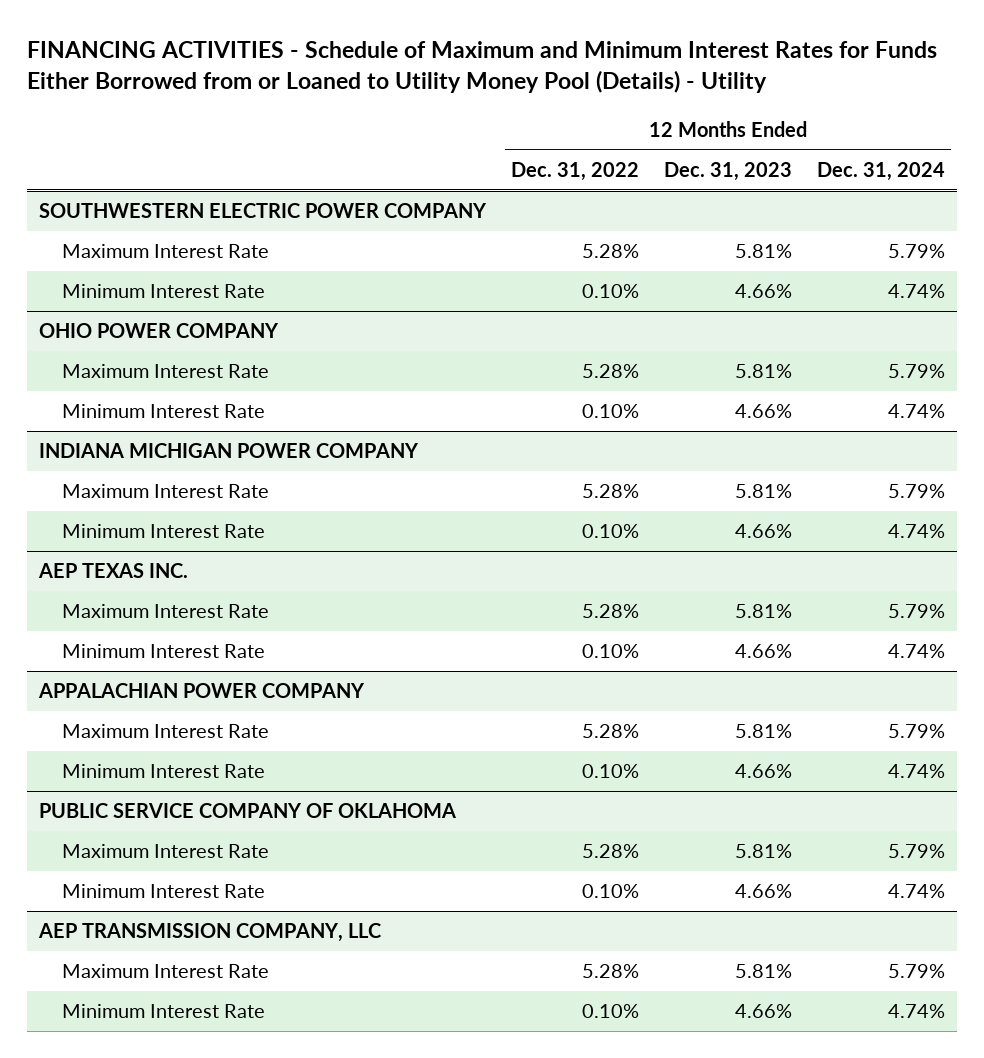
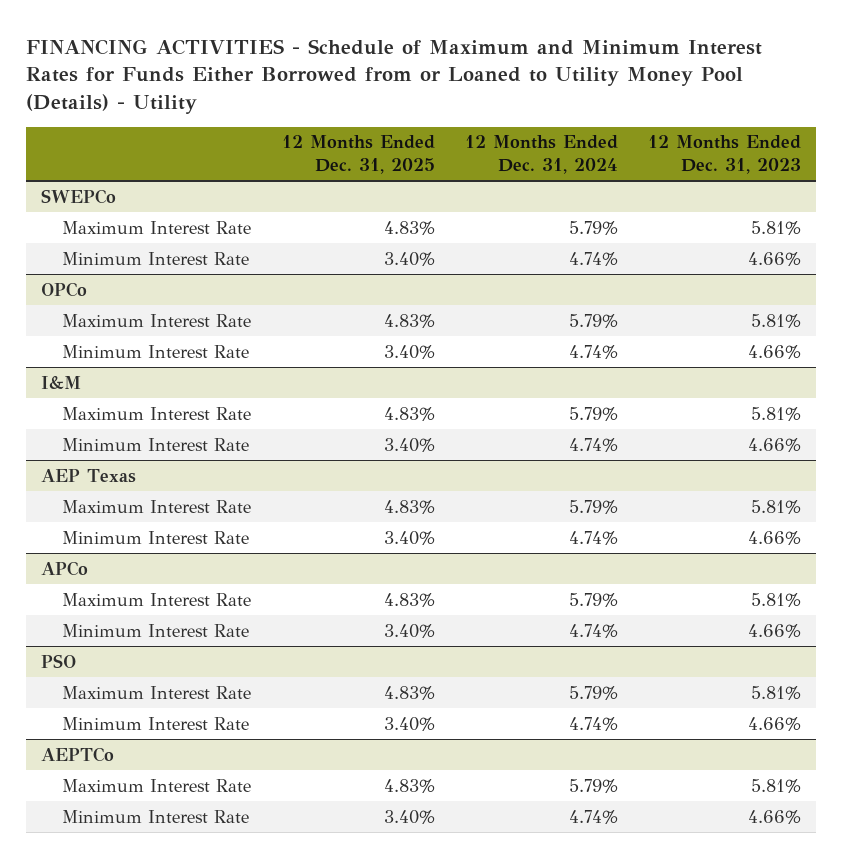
[511,161,640,181] Dec. 31, 2022 -> none
none -> [281,135,435,174] 12 Months Ended Dec. 31, 2025
[39,203,488,219] SOUTHWESTERN ELECTRIC POWER COMPANY -> [41,188,117,204] SWEPCo
[39,323,280,339] OHIO POWER COMPANY -> [41,281,88,297] OPCo
[39,443,420,459] INDIANA MICHIGAN POWER COMPANY -> [41,375,82,389] I&M
[38,563,189,579] AEP TEXAS INC. -> [41,468,137,483] AEP Texas
[38,683,366,699] APPALACHIAN POWER COMPANY -> [41,560,89,576] APCo
[39,803,457,819] PUBLIC SERVICE COMPANY OF OKLAHOMA -> [41,653,77,668] PSO
[38,923,382,943] AEP TRANSMISSION COMPANY, LLC -> [41,746,115,762] AEPTCo

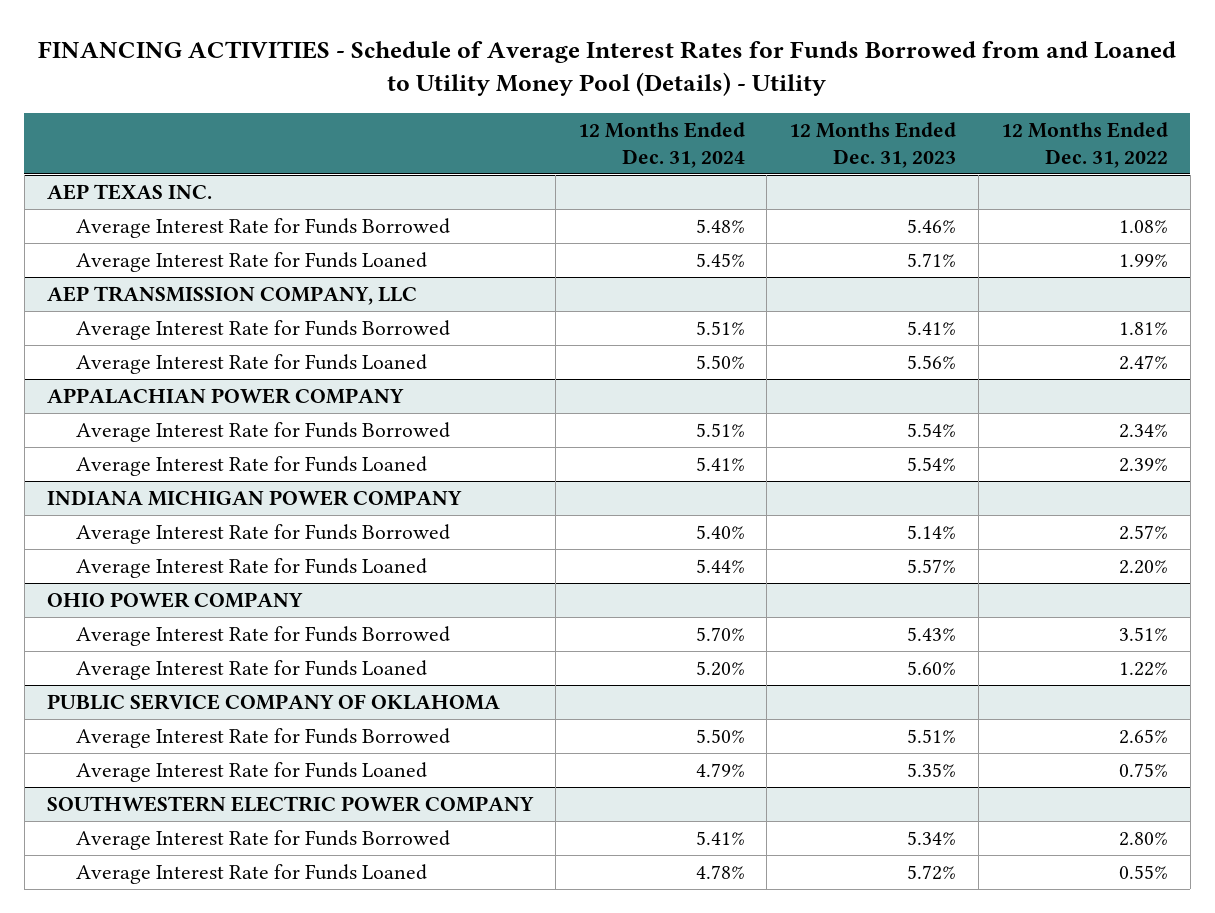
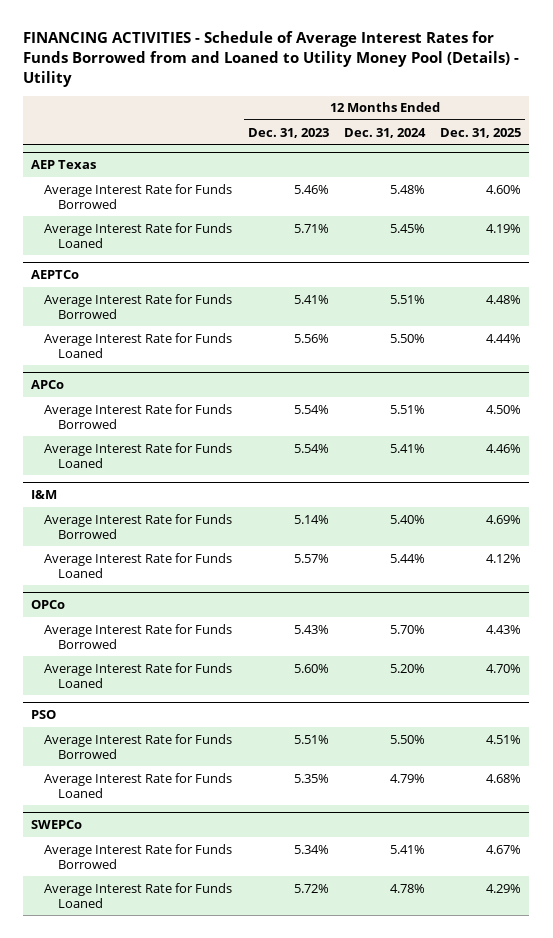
[1000,122,1168,168] 12 Months Ended Dec. 31, 2022 -> none
none -> [440,127,522,138] Dec. 31, 2025
[46,184,212,201] AEP TEXAS INC. -> [31,160,97,170] AEP Texas
[46,286,417,306] AEP TRANSMISSION COMPANY, LLC -> [31,270,80,280] AEPTCo
[46,388,404,405] APPALACHIAN POWER COMPANY -> [31,380,65,390] APCo
[46,490,462,507] INDIANA MICHIGAN POWER COMPANY -> [31,490,58,500] I&M
[46,592,303,609] OHIO POWER COMPANY -> [31,600,66,610] OPCo
[46,694,500,711] PUBLIC SERVICE COMPANY OF OKLAHOMA -> [31,710,57,720] PSO
[46,796,534,813] SOUTHWESTERN ELECTRIC POWER COMPANY -> [31,820,83,830] SWEPCo

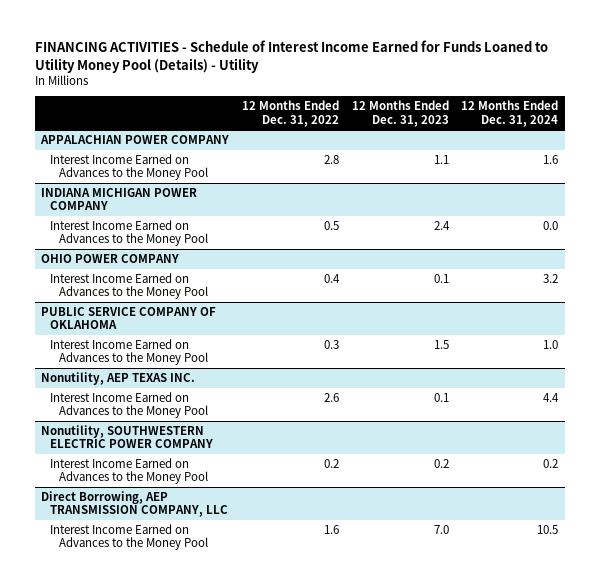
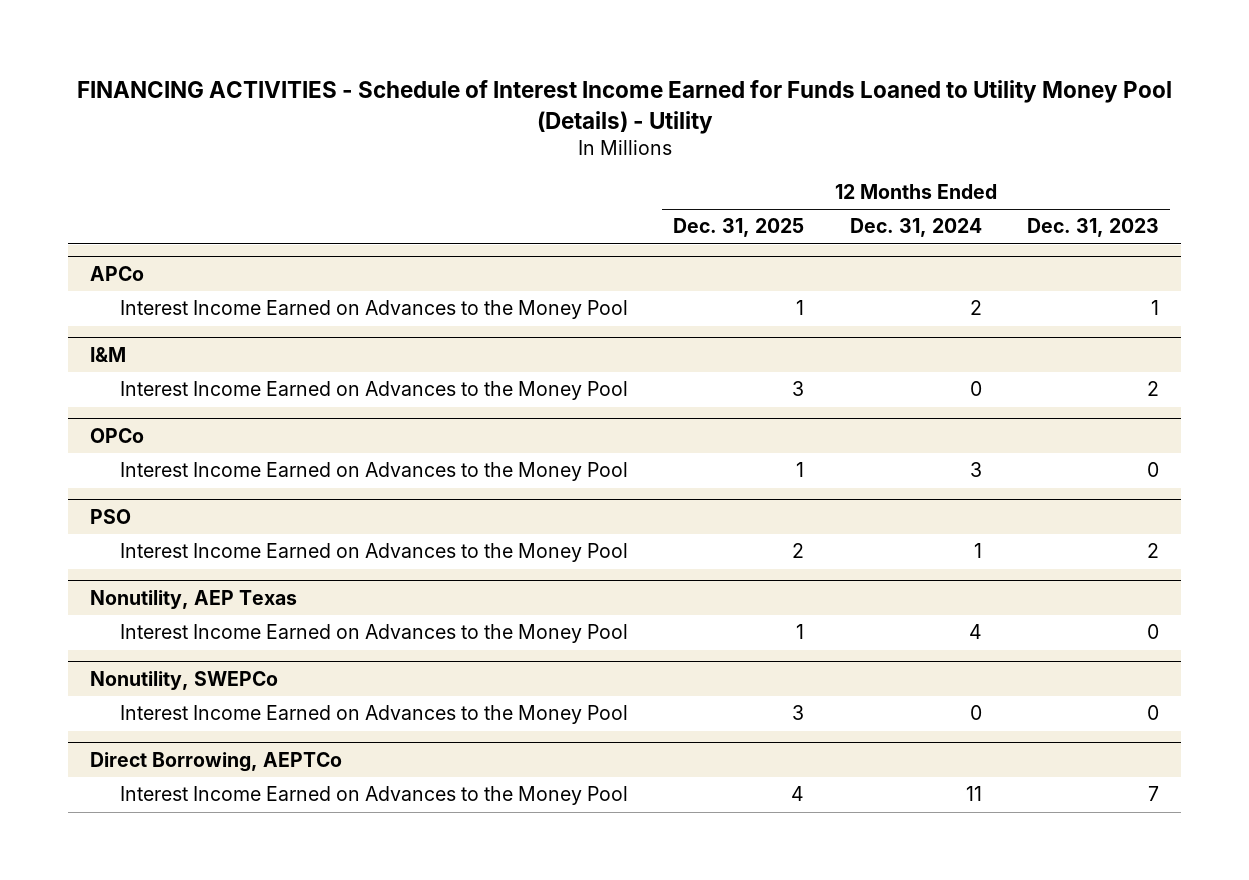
[241,100,339,127] 12 Months Ended Dec. 31, 2022 -> none
none -> [673,218,805,238] Dec. 31, 2025
[41,424,214,449] Nonutility, SOUTHWESTERN ELECTRIC POWER COMPANY -> none
[41,490,229,518] Direct Borrowing, AEP TRANSMISSION COMPANY, LLC -> none
[40,134,230,144] APPALACHIAN POWER COMPANY -> [90,266,145,282] APCo
[433,154,449,164] 1.1 -> [1150,300,1159,316] 1
[543,154,559,164] 1.6 -> [969,300,982,316] 2
[41,187,198,211] INDIANA MICHIGAN POWER COMPANY -> [90,347,127,363] I&M
[433,220,450,230] 2.4 -> [1146,381,1159,397] 2
[543,220,559,230] 0.0 -> [969,381,982,397] 0
[41,253,180,263] OHIO POWER COMPANY -> [90,428,145,444] OPCo
[433,273,449,283] 0.1 -> [1146,462,1159,478] 0
[543,273,559,283] 3.2 -> [969,462,982,478] 3
[41,306,217,330] PUBLIC SERVICE COMPANY OF OKLAHOMA -> [90,509,132,525] PSO
[433,339,449,349] 1.5 -> [1146,543,1159,559] 2
[543,339,559,349] 1.0 -> [973,543,982,559] 1
[41,371,196,385] Nonutility, AEP TEXAS INC. -> [90,590,298,610] Nonutility, AEP Texas
[433,392,449,402] 0.1 -> [1146,624,1159,640] 0
[543,392,560,402] 4.4 -> [968,624,982,640] 4
none -> [90,671,279,691] Nonutility, SWEPCo
[433,458,449,468] 0.2 -> [1146,705,1159,721] 0
[543,458,559,468] 0.2 -> [969,705,982,721] 0
none -> [90,752,343,773] Direct Borrowing, AEPTCo
[433,524,449,534] 7.0 -> [1147,786,1159,802] 7
[537,524,559,534] 10.5 -> [965,786,982,802] 11

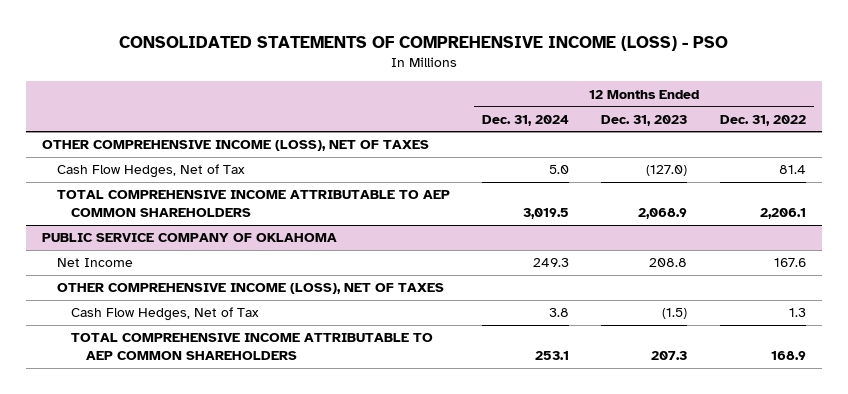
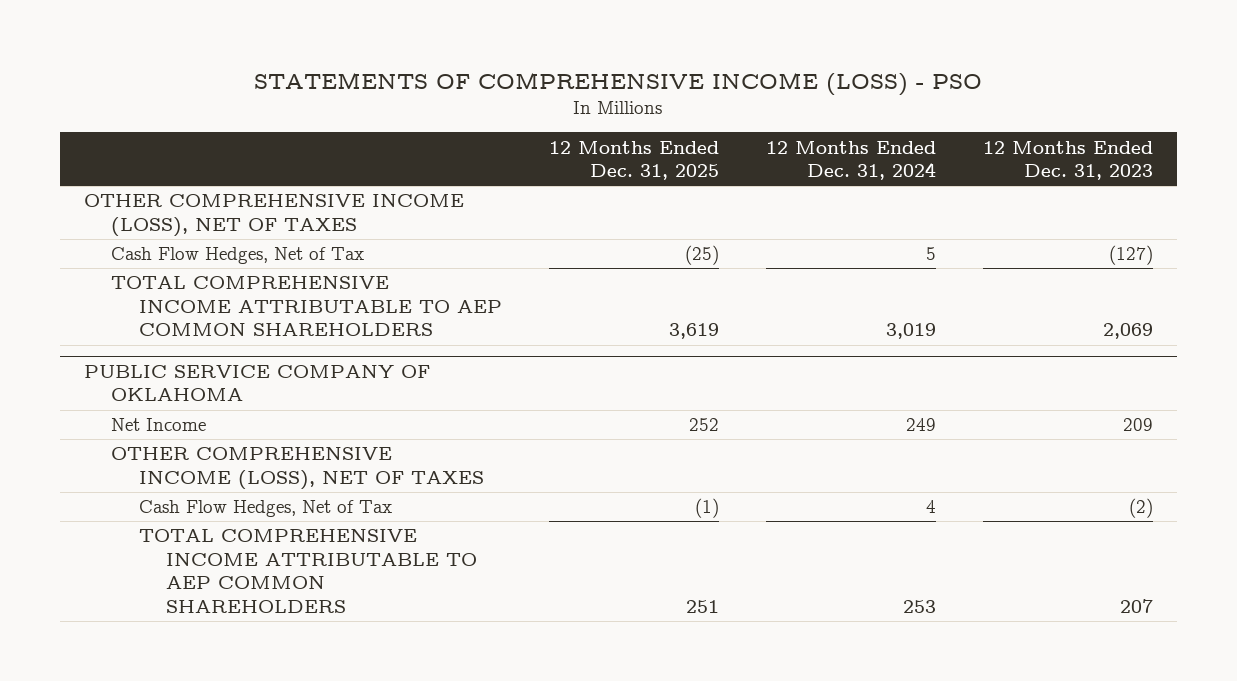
[118,36,728,52] CONSOLIDATED STATEMENTS OF COMPREHENSIVE INCOME (LOSS) - PSO -> [254,71,983,96] STATEMENTS OF COMPREHENSIVE INCOME (LOSS) - PSO
[719,114,806,126] Dec. 31, 2022 -> none
none -> [548,140,719,181] 12 Months Ended Dec. 31, 2025
[549,165,570,175] 5.0 -> [925,247,936,261] 5
[646,165,688,177] (127.0) -> [1108,245,1153,266] (127)
[523,208,570,220] 3,019.5 -> [885,323,936,340] 3,019
[638,208,688,220] 2,068.9 -> [1102,323,1153,340] 2,069
[533,258,570,268] 249.3 -> [905,418,936,432] 249
[649,258,688,268] 208.8 -> [1122,418,1153,432] 209
[549,308,570,318] 3.8 -> [925,500,936,514] 4
[662,308,688,320] (1.5) -> [1128,498,1153,519] (2)
[535,351,570,361] 253.1 -> [902,599,936,613] 253
[651,351,688,361] 207.3 -> [1119,598,1153,613] 207

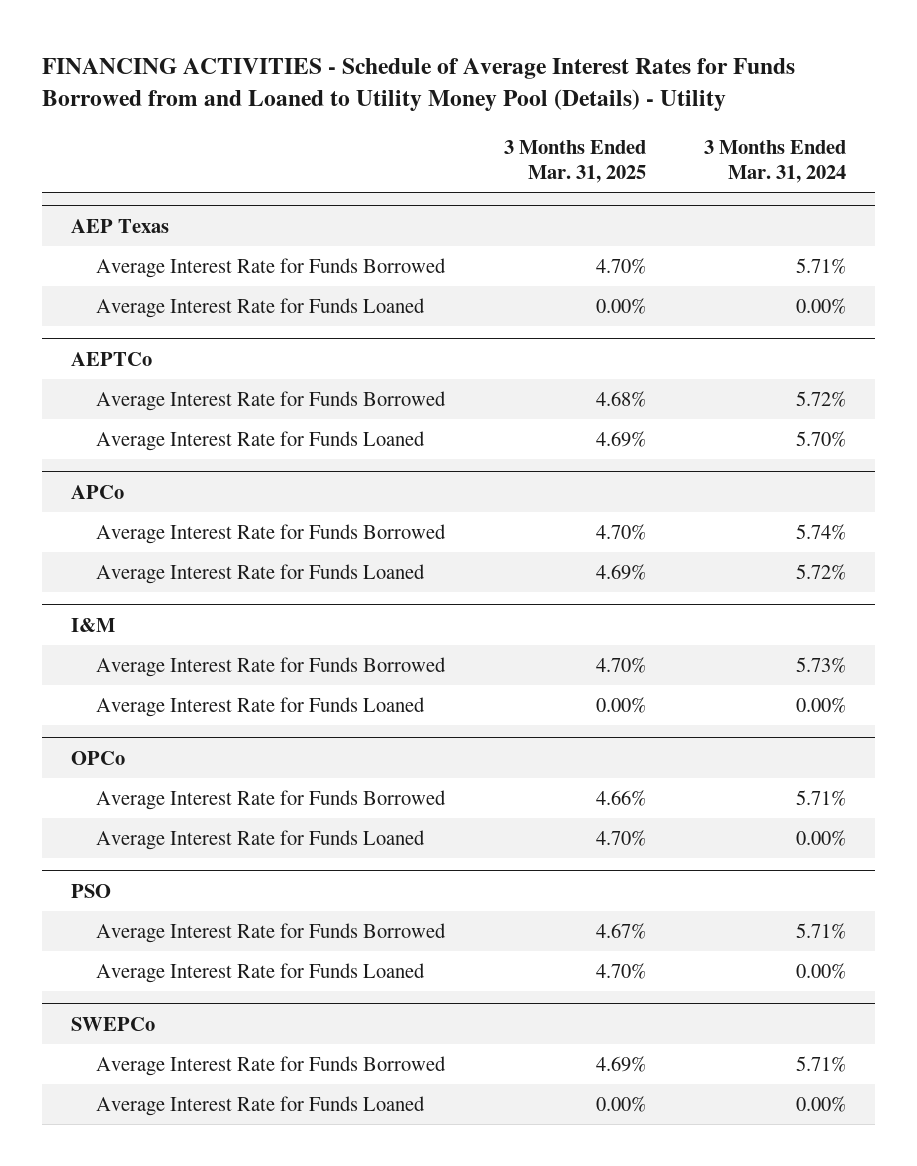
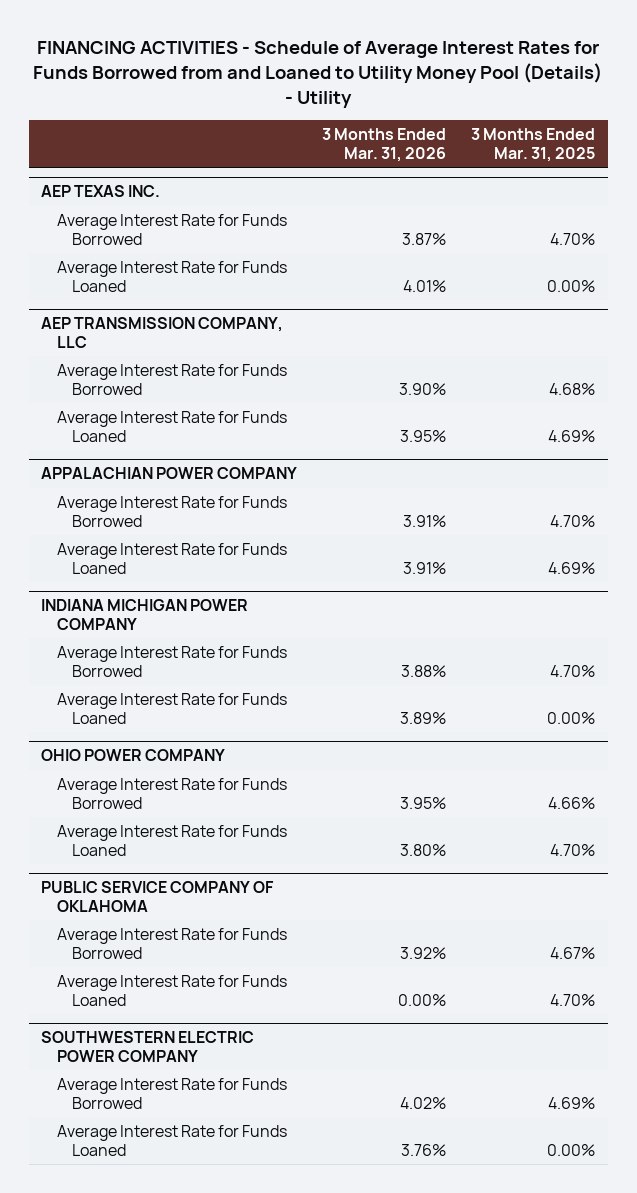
[703,139,846,184] 3 Months Ended Mar. 31, 2024 -> none
none -> [322,128,447,162] 3 Months Ended Mar. 31, 2026
[71,218,170,233] AEP Texas -> [41,185,161,198] AEP TEXAS INC.
[71,351,153,366] AEPTCo -> [41,317,284,349] AEP TRANSMISSION COMPANY, LLC
[71,484,125,499] APCo -> [41,467,298,480] APPALACHIAN POWER COMPANY
[71,617,116,632] I&M -> [41,599,249,631] INDIANA MICHIGAN POWER COMPANY
[71,750,126,765] OPCo -> [41,749,226,762] OHIO POWER COMPANY
[71,883,112,898] PSO -> [41,881,275,913] PUBLIC SERVICE COMPANY OF OKLAHOMA
[71,1016,156,1031] SWEPCo -> [41,1031,255,1063] SOUTHWESTERN ELECTRIC POWER COMPANY

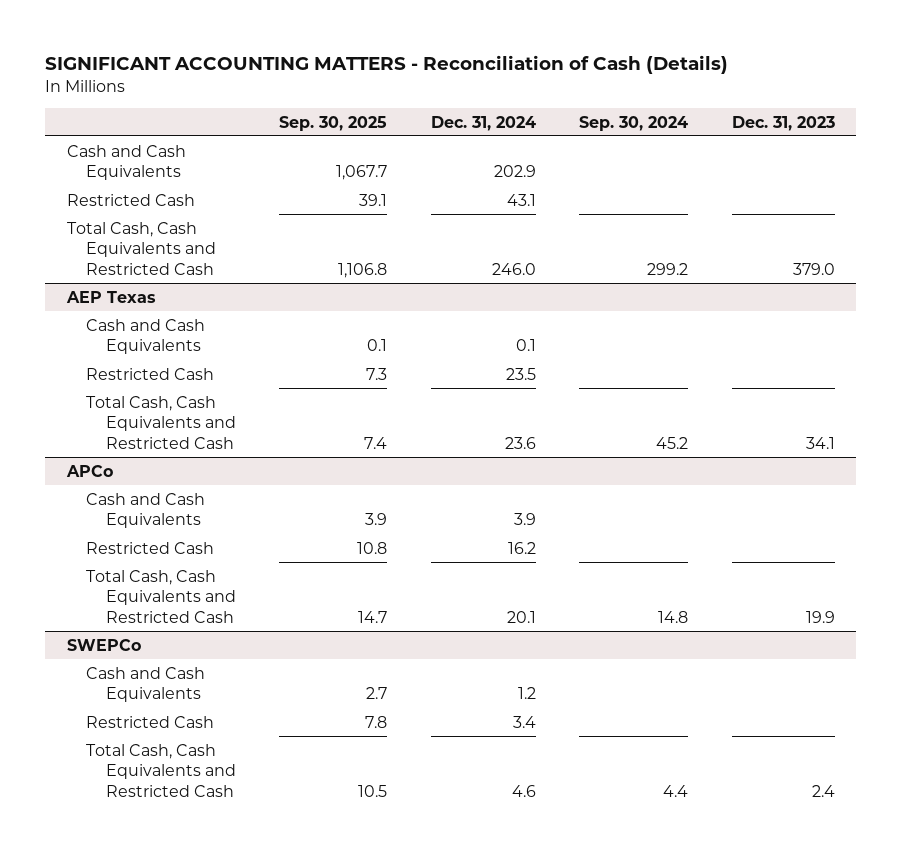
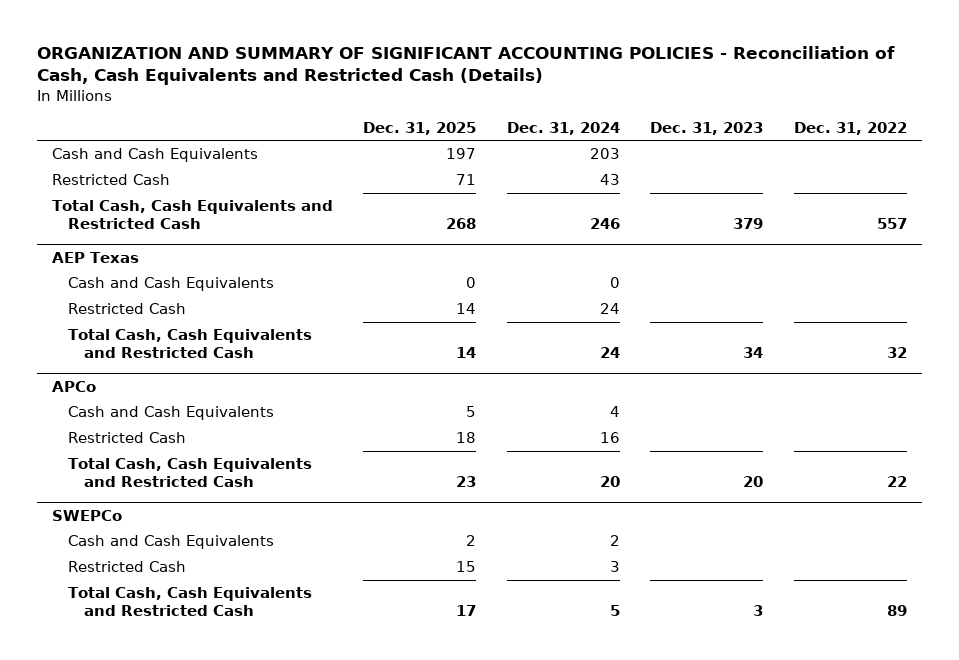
[45,55,729,75] SIGNIFICANT ACCOUNTING MATTERS - Reconciliation of Cash (Details) -> [36,46,895,86] ORGANIZATION AND SUMMARY OF SIGNIFICANT ACCOUNTING POLICIES - Reconciliation of Cash, Cash Equivalents and Restricted Cash (Details)
[279,115,388,131] Sep. 30, 2025 -> none
[579,115,689,131] Sep. 30, 2024 -> none
none -> [363,121,477,135] Dec. 31, 2025
none -> [793,121,907,135] Dec. 31, 2022
[493,165,536,178] 202.9 -> [589,148,620,160] 203
[506,193,536,206] 43.1 -> [599,174,620,186] 43
[491,263,536,276] 246.0 -> [589,217,620,229] 246
[792,263,835,276] 379.0 -> [733,217,764,229] 379
[515,339,536,352] 0.1 -> [609,277,620,289] 0
[505,367,536,380] 23.5 -> [599,303,620,315] 24
[504,437,536,450] 23.6 -> [599,346,620,358] 24
[805,437,835,450] 34.1 -> [743,346,764,358] 34
[513,513,536,526] 3.9 -> [609,406,620,418] 4
[507,541,536,554] 16.2 -> [599,432,620,444] 16
[506,611,536,624] 20.1 -> [599,475,620,487] 20
[805,611,835,624] 19.9 -> [743,475,764,487] 20
[517,687,536,700] 1.2 -> [609,535,620,547] 2
[512,715,536,728] 3.4 -> [609,561,620,573] 3
[511,785,536,798] 4.6 -> [609,604,620,616] 5
[811,785,835,798] 2.4 -> [753,604,764,616] 3

